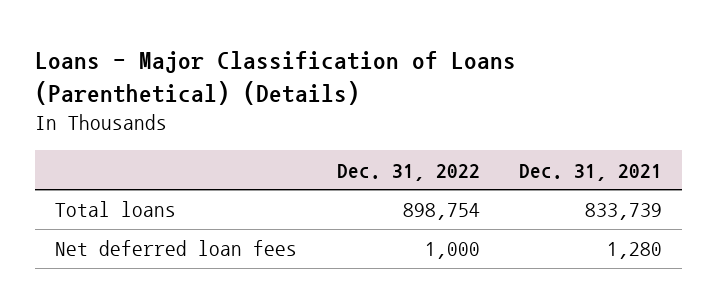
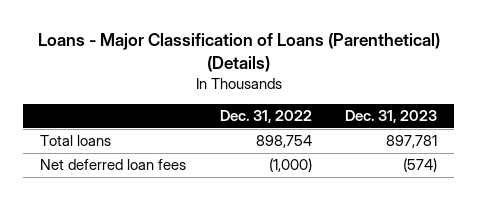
[519,163,663,181] Dec. 31, 2021 -> none
none -> [345,110,438,124] Dec. 31, 2023
[424,242,480,260] 1,000 -> [268,158,312,173] (1,000)

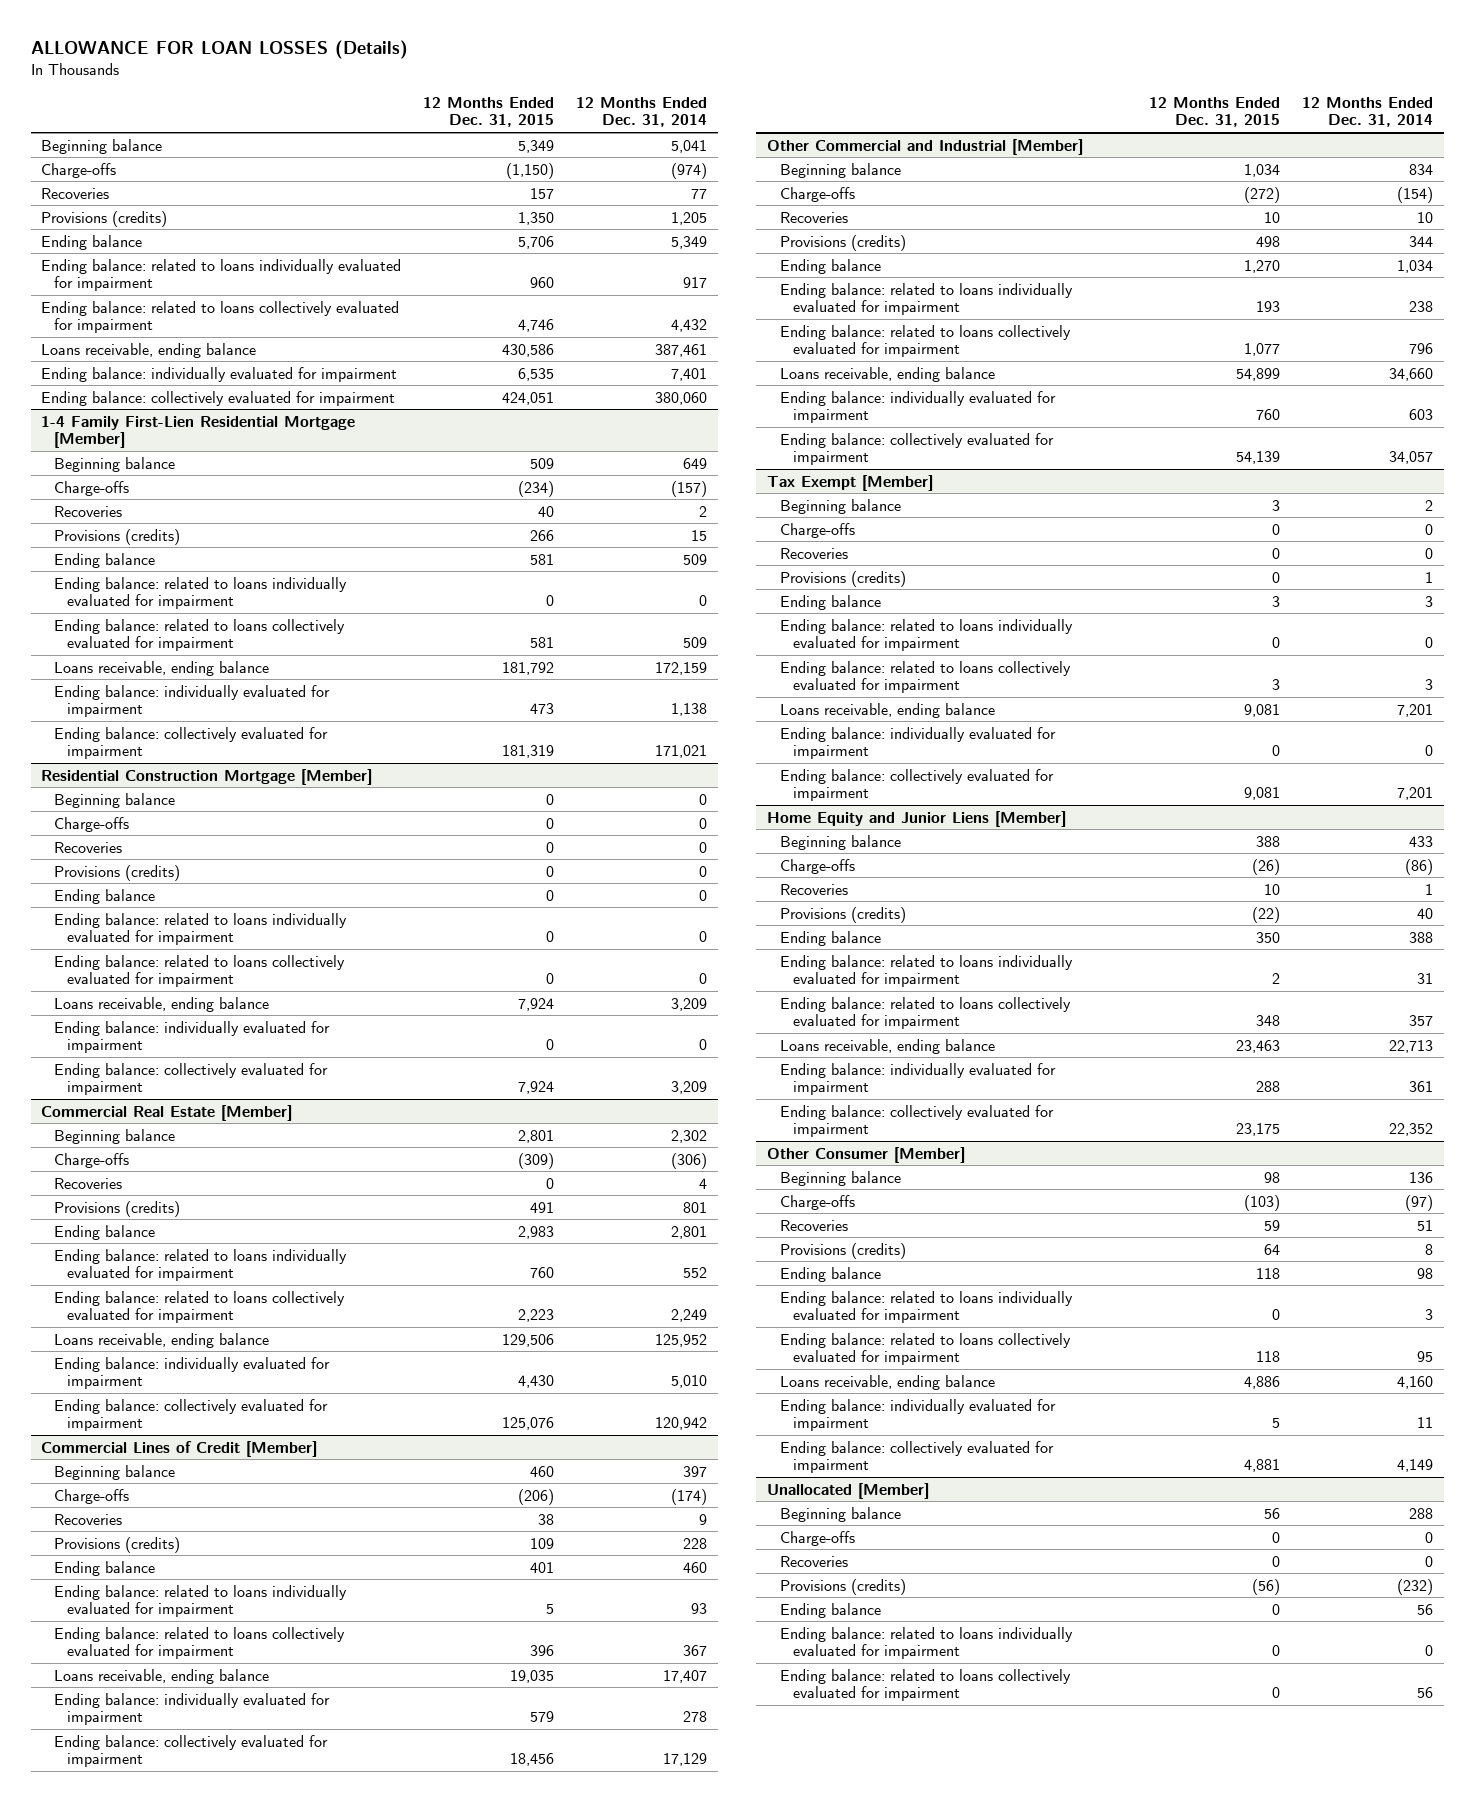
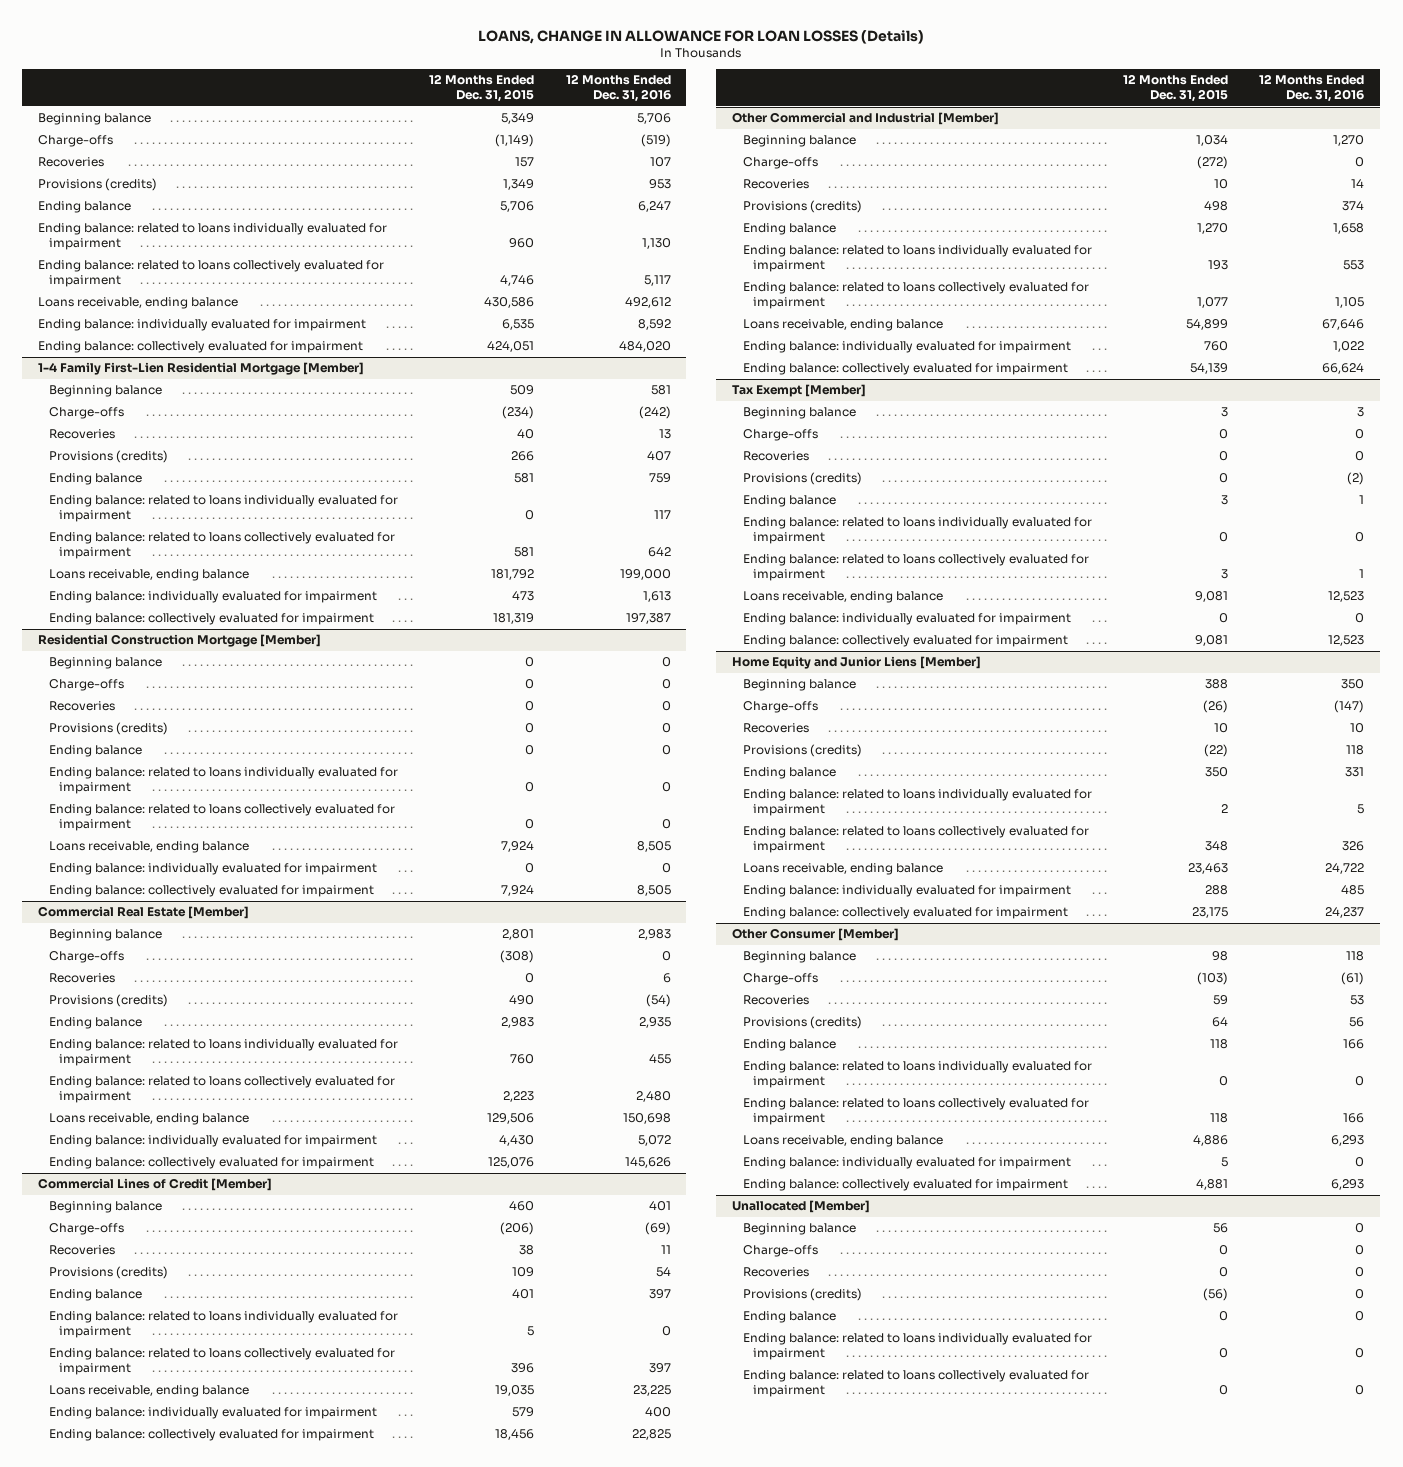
[30,40,408,60] ALLOWANCE FOR LOAN LOSSES (Details) -> [478,30,925,45] LOANS, CHANGE IN ALLOWANCE FOR LOAN LOSSES (Details)
[576,96,708,128] 12 Months Ended Dec. 31, 2014 -> none
none -> [565,74,671,103] 12 Months Ended Dec. 31, 2016
[506,162,555,179] (1,150) -> [495,134,535,148] (1,149)
[518,211,555,225] 1,350 -> [503,179,535,191] 1,349
[518,1152,555,1169] (309) -> [500,950,535,964] (308)
[530,1201,555,1213] 491 -> [509,995,535,1006] 490

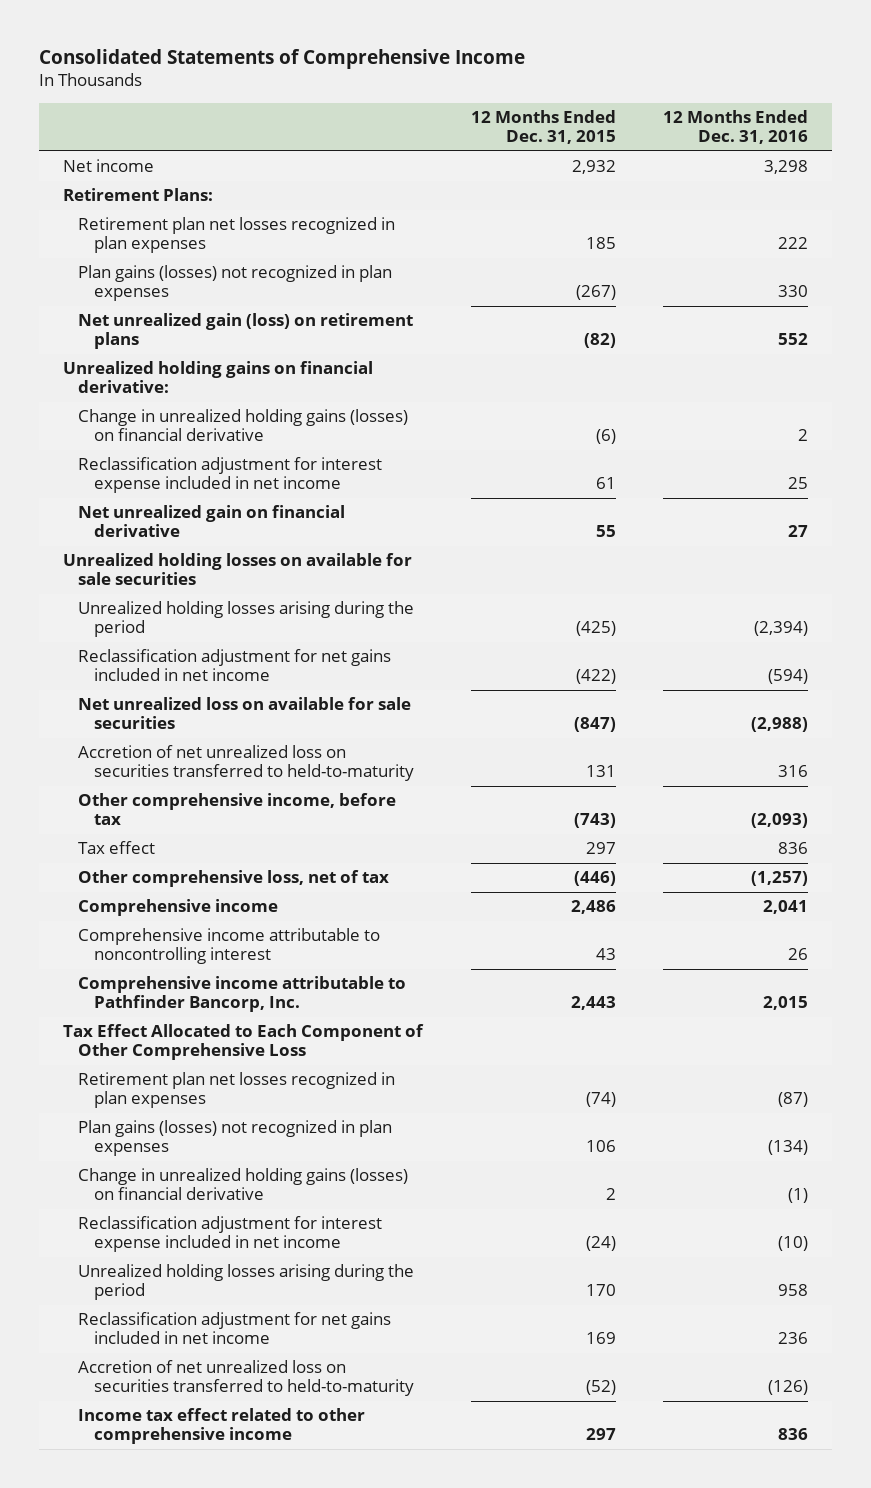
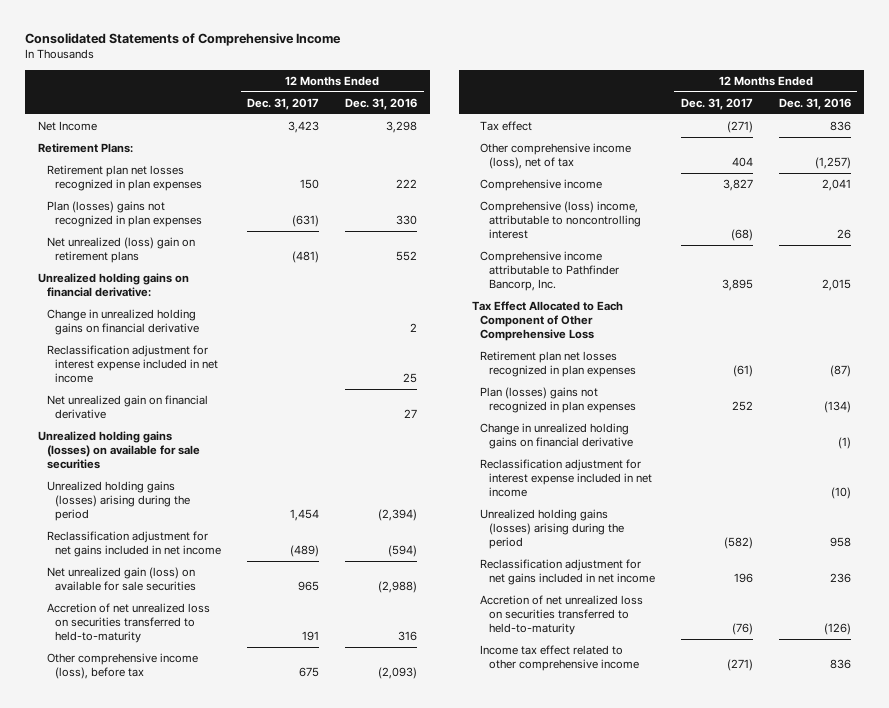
[470,110,616,145] 12 Months Ended Dec. 31, 2015 -> none
none -> [247,97,320,110] Dec. 31, 2017
[62,159,154,173] Net income -> [38,121,98,132] Net Income
[78,265,393,302] Plan gains (losses) not recognized in plan expenses -> [46,201,202,227] Plan (losses) gains not recognized in plan expenses
[78,313,414,350] Net unrealized gain (loss) on retirement plans -> [46,237,195,263] Net unrealized (loss) gain on retirement plans
[78,409,409,442] Change in unrealized holding gains (losses) on financial derivative -> [46,309,199,335] Change in unrealized holding gains on financial derivative
[62,553,412,586] Unrealized holding losses on available for sale securities -> [38,431,200,469] Unrealized holding gains (losses) on available for sale securities
[78,601,415,638] Unrealized holding losses arising during the period -> [46,481,190,521] Unrealized holding gains (losses) arising during the period
[78,697,412,730] Net unrealized loss on available for sale securities -> [46,567,196,591] Net unrealized gain (loss) on available for sale securities
[78,793,397,826] Other comprehensive income, before tax -> [46,653,198,679] Other comprehensive income (loss), before tax
[78,870,390,888] Other comprehensive loss, net of tax -> [480,143,632,169] Other comprehensive income (loss), net of tax
[78,928,381,965] Comprehensive income attributable to noncontrolling interest -> [480,201,641,239] Comprehensive (loss) income, attributable to noncontrolling interest
[78,1120,393,1157] Plan gains (losses) not recognized in plan expenses -> [480,387,636,413] Plan (losses) gains not recognized in plan expenses
[78,1168,409,1201] Change in unrealized holding gains (losses) on financial derivative -> [480,423,633,449] Change in unrealized holding gains on financial derivative
[78,1264,415,1301] Unrealized holding losses arising during the period -> [480,509,624,549] Unrealized holding gains (losses) arising during the period

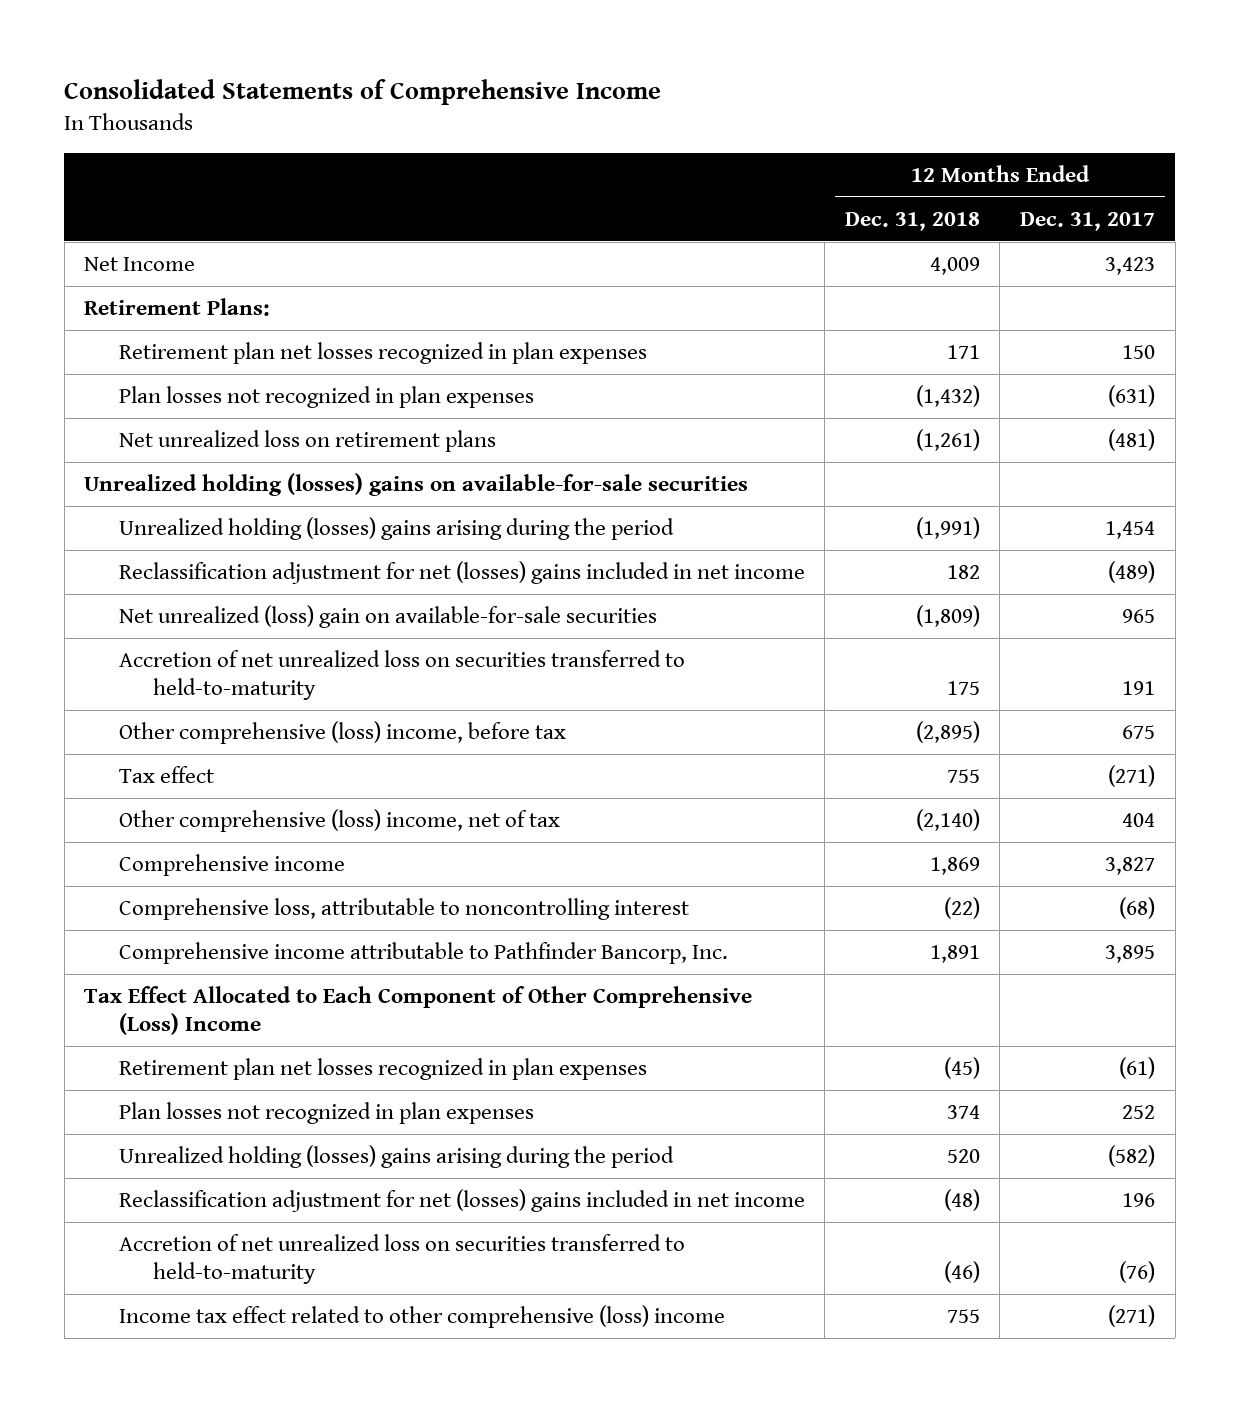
[345,97,418,110] Dec. 31, 2016 -> none
none -> [844,211,980,231] Dec. 31, 2018
[38,273,190,297] Unrealized holding gains on financial derivative: -> none
[46,309,199,335] Change in unrealized holding gains on financial derivative -> none
[46,345,218,383] Reclassification adjustment for interest expense included in net income -> none
[46,395,208,419] Net unrealized gain on financial derivative -> none
[46,201,202,227] Plan (losses) gains not recognized in plan expenses -> [118,386,534,409] Plan losses not recognized in plan expenses
[46,237,195,263] Net unrealized (loss) gain on retirement plans -> [118,430,496,453] Net unrealized loss on retirement plans
[38,431,200,469] Unrealized holding gains (losses) on available for sale securities -> [84,473,749,497] Unrealized holding (losses) gains on available-for-sale securities
[46,481,190,521] Unrealized holding gains (losses) arising during the period -> [118,517,674,541] Unrealized holding (losses) gains arising during the period
[46,531,221,557] Reclassification adjustment for net gains included in net income -> [118,561,805,585] Reclassification adjustment for net (losses) gains included in net income
[46,567,196,591] Net unrealized gain (loss) on available for sale securities -> [118,605,657,629] Net unrealized (loss) gain on available-for-sale securities
[46,653,198,679] Other comprehensive income (loss), before tax -> [118,721,566,745] Other comprehensive (loss) income, before tax
[480,143,632,169] Other comprehensive income (loss), net of tax -> [118,809,560,833] Other comprehensive (loss) income, net of tax
[480,201,641,239] Comprehensive (loss) income, attributable to noncontrolling interest -> [118,898,689,921] Comprehensive loss, attributable to noncontrolling interest
[471,301,623,341] Tax Effect Allocated to Each Component of Other Comprehensive Loss -> [84,986,753,1035] Tax Effect Allocated to Each Component of Other Comprehensive (Loss) Income
[480,423,633,449] Change in unrealized holding gains on financial derivative -> none
[480,459,652,497] Reclassification adjustment for interest expense included in net income -> none
[480,387,636,413] Plan (losses) gains not recognized in plan expenses -> [118,1102,534,1125] Plan losses not recognized in plan expenses
[480,509,624,549] Unrealized holding gains (losses) arising during the period -> [118,1145,674,1169] Unrealized holding (losses) gains arising during the period
[480,559,655,585] Reclassification adjustment for net gains included in net income -> [118,1189,805,1213] Reclassification adjustment for net (losses) gains included in net income
[480,645,639,671] Income tax effect related to other comprehensive income -> [118,1305,725,1329] Income tax effect related to other comprehensive (loss) income

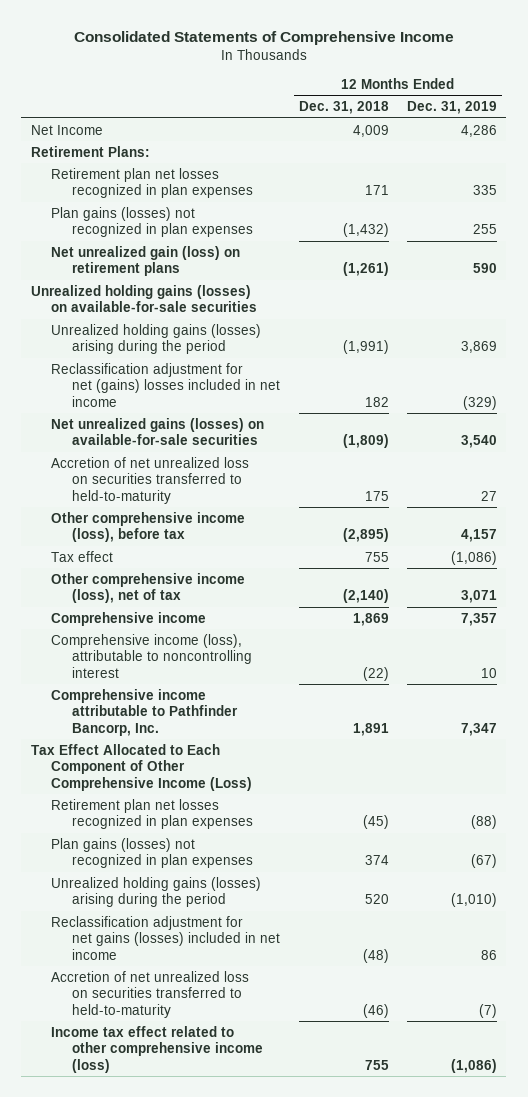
[1020,211,1156,231] Dec. 31, 2017 -> none
none -> [407,101,498,115] Dec. 31, 2019
[118,386,534,409] Plan losses not recognized in plan expenses -> [51,206,254,238] Plan gains (losses) not recognized in plan expenses
[118,430,496,453] Net unrealized loss on retirement plans -> [51,245,241,277] Net unrealized gain (loss) on retirement plans
[84,473,749,497] Unrealized holding (losses) gains on available-for-sale securities -> [30,284,258,313] Unrealized holding gains (losses) on available-for-sale securities
[118,517,674,541] Unrealized holding (losses) gains arising during the period -> [51,323,262,355] Unrealized holding gains (losses) arising during the period
[118,561,805,585] Reclassification adjustment for net (losses) gains included in net income -> [51,362,281,407] Reclassification adjustment for net (gains) losses included in net income
[118,605,657,629] Net unrealized (loss) gain on available-for-sale securities -> [51,417,265,446] Net unrealized gains (losses) on available-for-sale securities
[118,721,566,745] Other comprehensive (loss) income, before tax -> [51,511,246,543] Other comprehensive income (loss), before tax
[118,809,560,833] Other comprehensive (loss) income, net of tax -> [51,572,246,604] Other comprehensive income (loss), net of tax
[118,898,689,921] Comprehensive loss, attributable to noncontrolling interest -> [51,633,253,678] Comprehensive income (loss), attributable to noncontrolling interest
[84,986,753,1035] Tax Effect Allocated to Each Component of Other Comprehensive (Loss) Income -> [30,743,253,791] Tax Effect Allocated to Each Component of Other Comprehensive Income (Loss)
[118,1102,534,1125] Plan losses not recognized in plan expenses -> [51,837,254,869] Plan gains (losses) not recognized in plan expenses
[118,1145,674,1169] Unrealized holding (losses) gains arising during the period -> [51,876,262,908] Unrealized holding gains (losses) arising during the period
[118,1189,805,1213] Reclassification adjustment for net (losses) gains included in net income -> [51,915,281,960] Reclassification adjustment for net gains (losses) included in net income
[118,1305,725,1329] Income tax effect related to other comprehensive (loss) income -> [51,1025,264,1073] Income tax effect related to other comprehensive income (loss)

